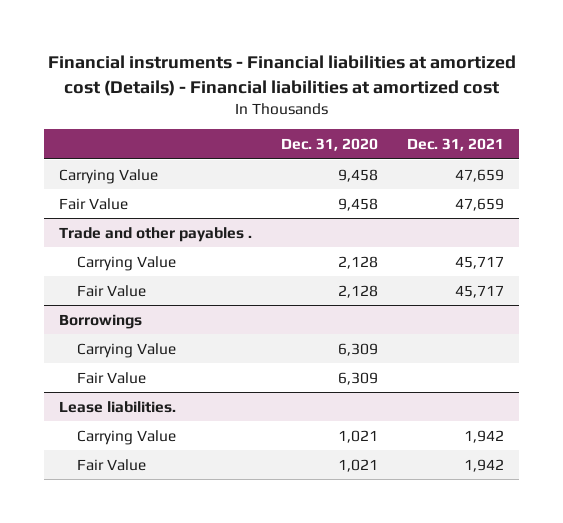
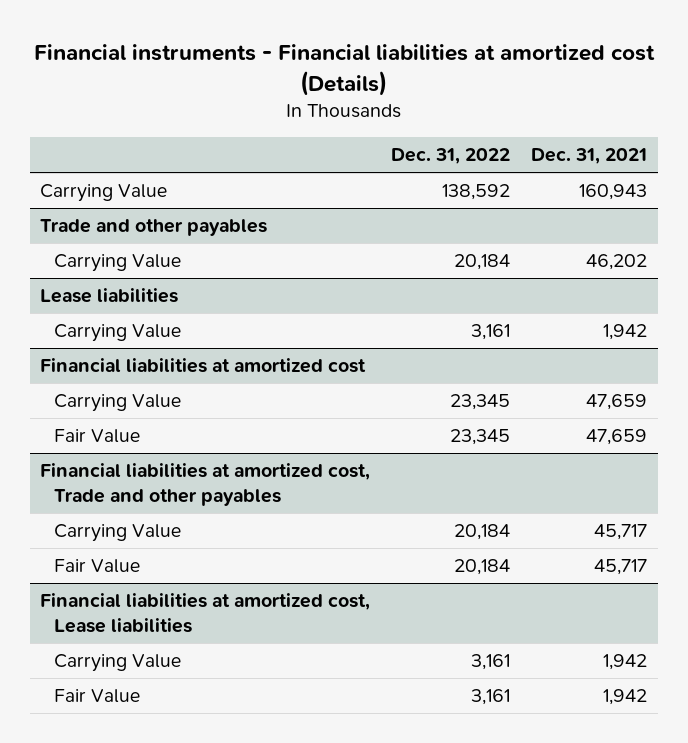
[47,55,516,96] Financial instruments - Financial liabilities at amortized cost (Details) - Financial liabilities at amortized cost -> [33,44,655,96] Financial instruments - Financial liabilities at amortized cost (Details)
[281,137,379,151] Dec. 31, 2020 -> none
none -> [391,148,511,165] Dec. 31, 2022
none -> [40,184,168,203] Carrying Value
none -> [40,219,268,237] Trade and other payables
none -> [54,254,182,273] Carrying Value
none -> [40,288,179,304] Lease liabilities
none -> [54,324,182,343] Carrying Value
none -> [40,358,367,374] Financial liabilities at amortized cost
[58,226,252,242] Trade and other payables . -> none
none -> [40,463,371,507] Financial liabilities at amortized cost, Trade and other payables
[58,313,142,329] Borrowings -> none
[76,342,176,358] Carrying Value -> none
[76,371,146,384] Fair Value -> none
[58,400,176,413] Lease liabilities. -> none
none -> [40,593,371,634] Financial liabilities at amortized cost, Lease liabilities

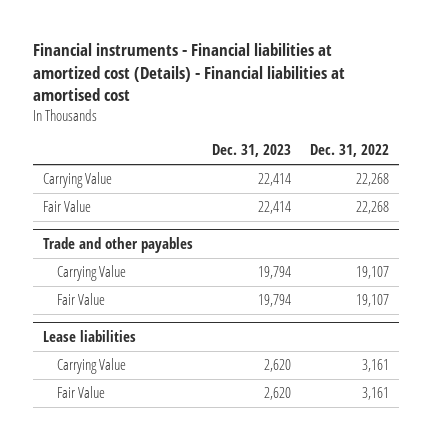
[33,44,655,96] Financial instruments - Financial liabilities at amortized cost (Details) -> [32,42,345,102] Financial instruments - Financial liabilities at amortized cost (Details) - Financial liabilities at amortised cost
[531,148,648,165] Dec. 31, 2021 -> none
none -> [211,144,291,158] Dec. 31, 2023
[442,184,511,201] 138,592 -> [356,173,390,187] 22,268
none -> [42,200,91,213] Fair Value
[454,254,511,271] 20,184 -> [356,266,390,280] 19,107
none -> [56,293,105,306] Fair Value
[40,358,367,374] Financial liabilities at amortized cost -> none
[54,394,182,413] Carrying Value -> none
[54,429,141,444] Fair Value -> none
[40,463,371,507] Financial liabilities at amortized cost, Trade and other payables -> none
[54,524,182,543] Carrying Value -> none
[54,559,141,574] Fair Value -> none
[40,593,371,634] Financial liabilities at amortized cost, Lease liabilities -> none
[54,654,182,673] Carrying Value -> none

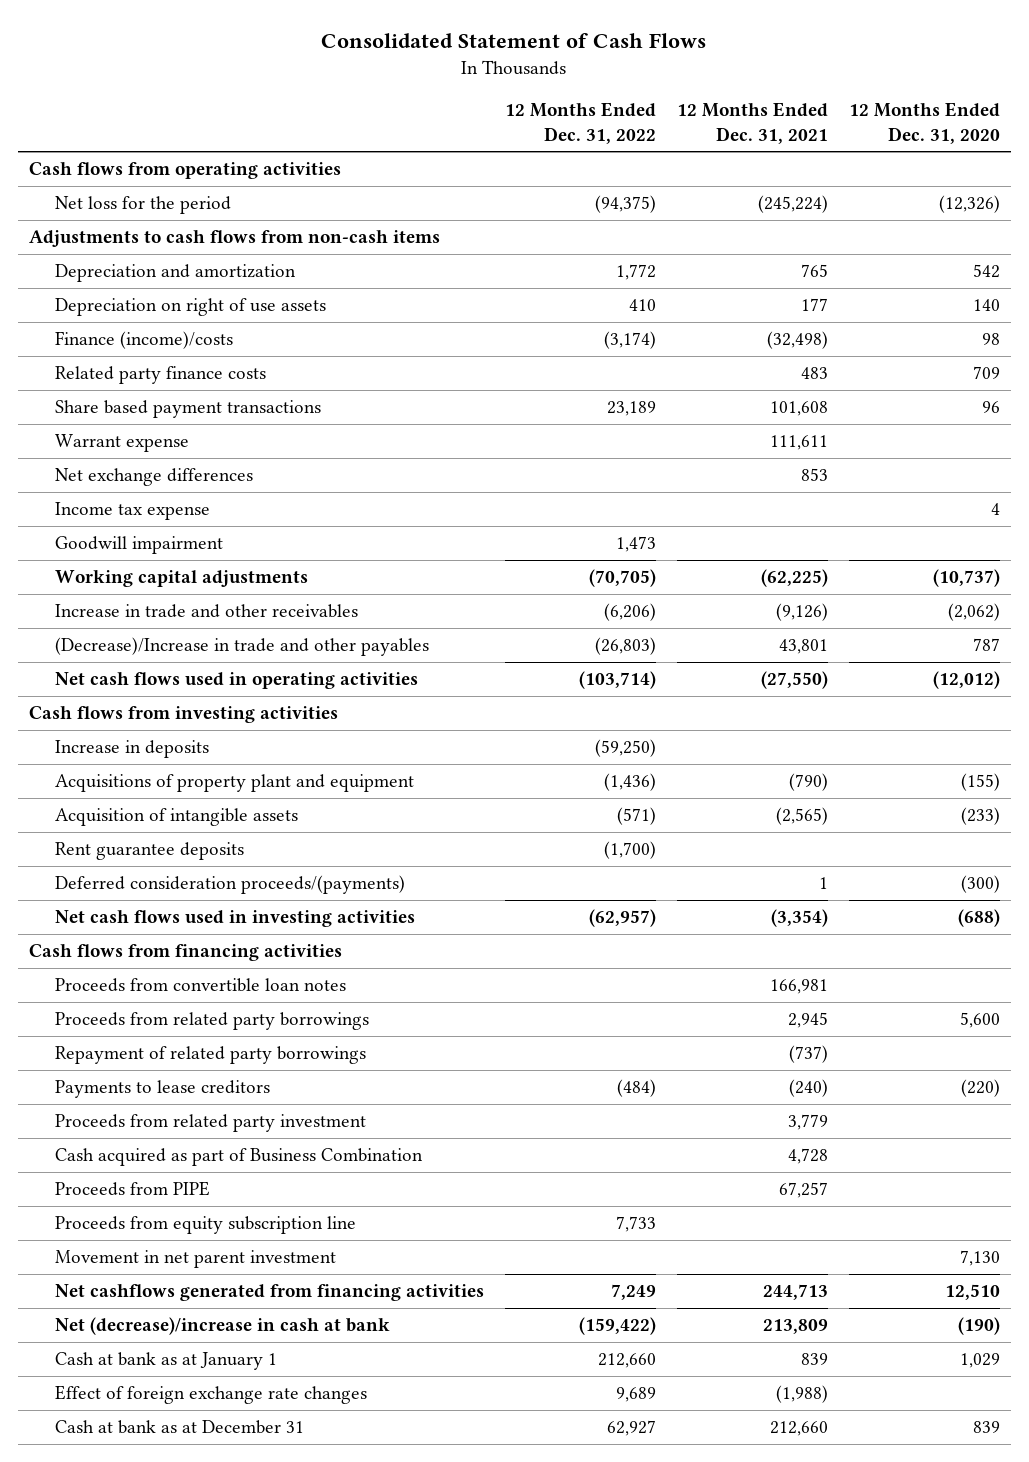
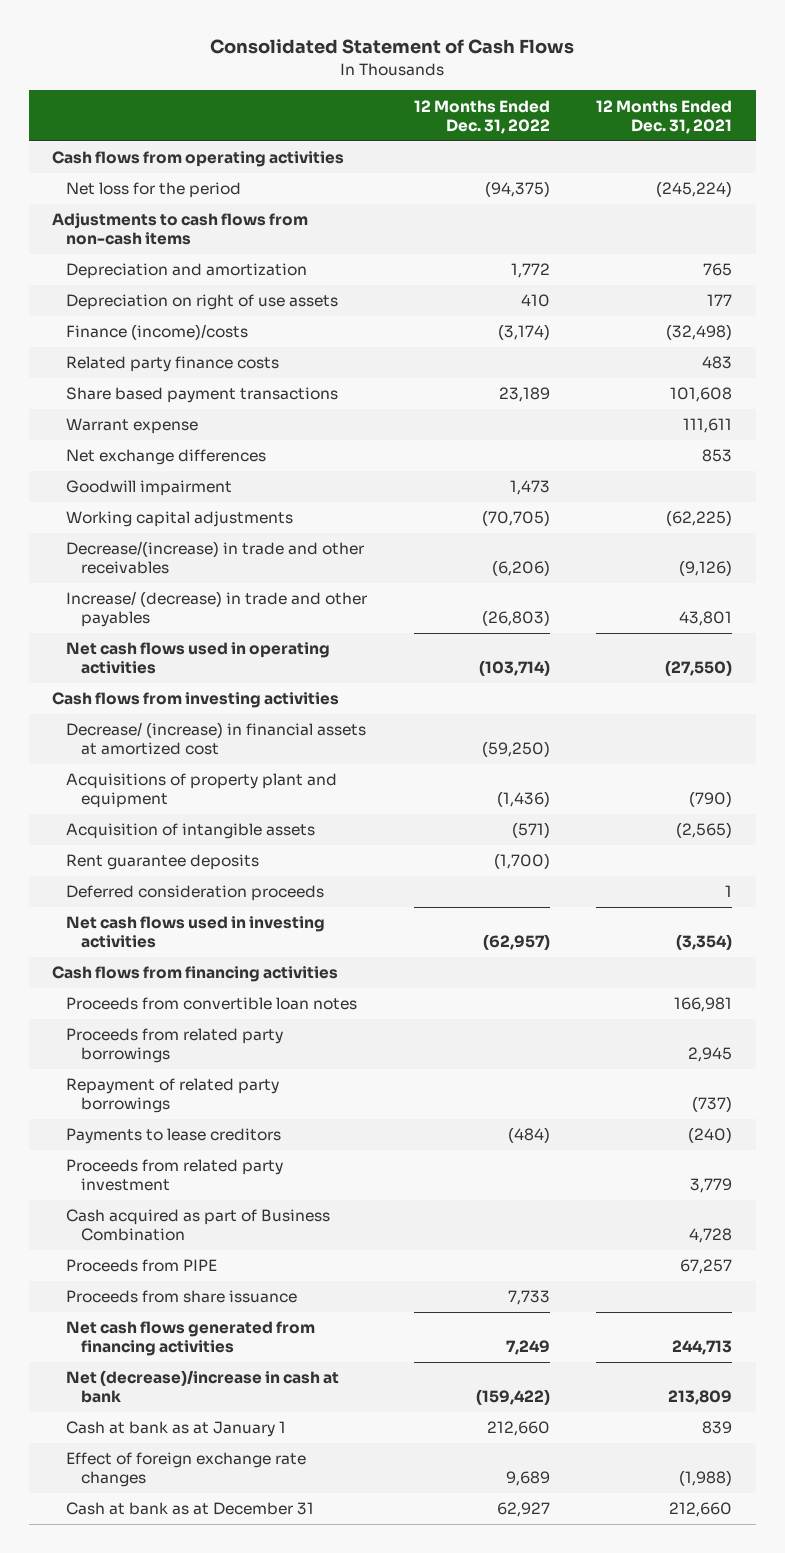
[849,102,1001,144] 12 Months Ended Dec. 31, 2020 -> none
[54,502,210,521] Income tax expense -> none
[54,604,358,619] Increase in trade and other receivables -> [66,541,365,575] Decrease/(increase) in trade and other receivables
[54,637,429,657] (Decrease)/Increase in trade and other payables -> [66,591,368,628] Increase/ (decrease) in trade and other payables
[54,740,209,759] Increase in deposits -> [66,722,367,756] Decrease/ (increase) in financial assets at amortized cost
[54,875,405,895] Deferred consideration proceeds/(payments) -> [66,885,325,902] Deferred consideration proceeds
[54,1250,336,1269] Movement in net parent investment -> none
[54,1216,356,1235] Proceeds from equity subscription line -> [66,1290,298,1304] Proceeds from share issuance
[54,1284,484,1302] Net cashflows generated from financing activities -> [66,1321,316,1357] Net cash flows generated from financing activities

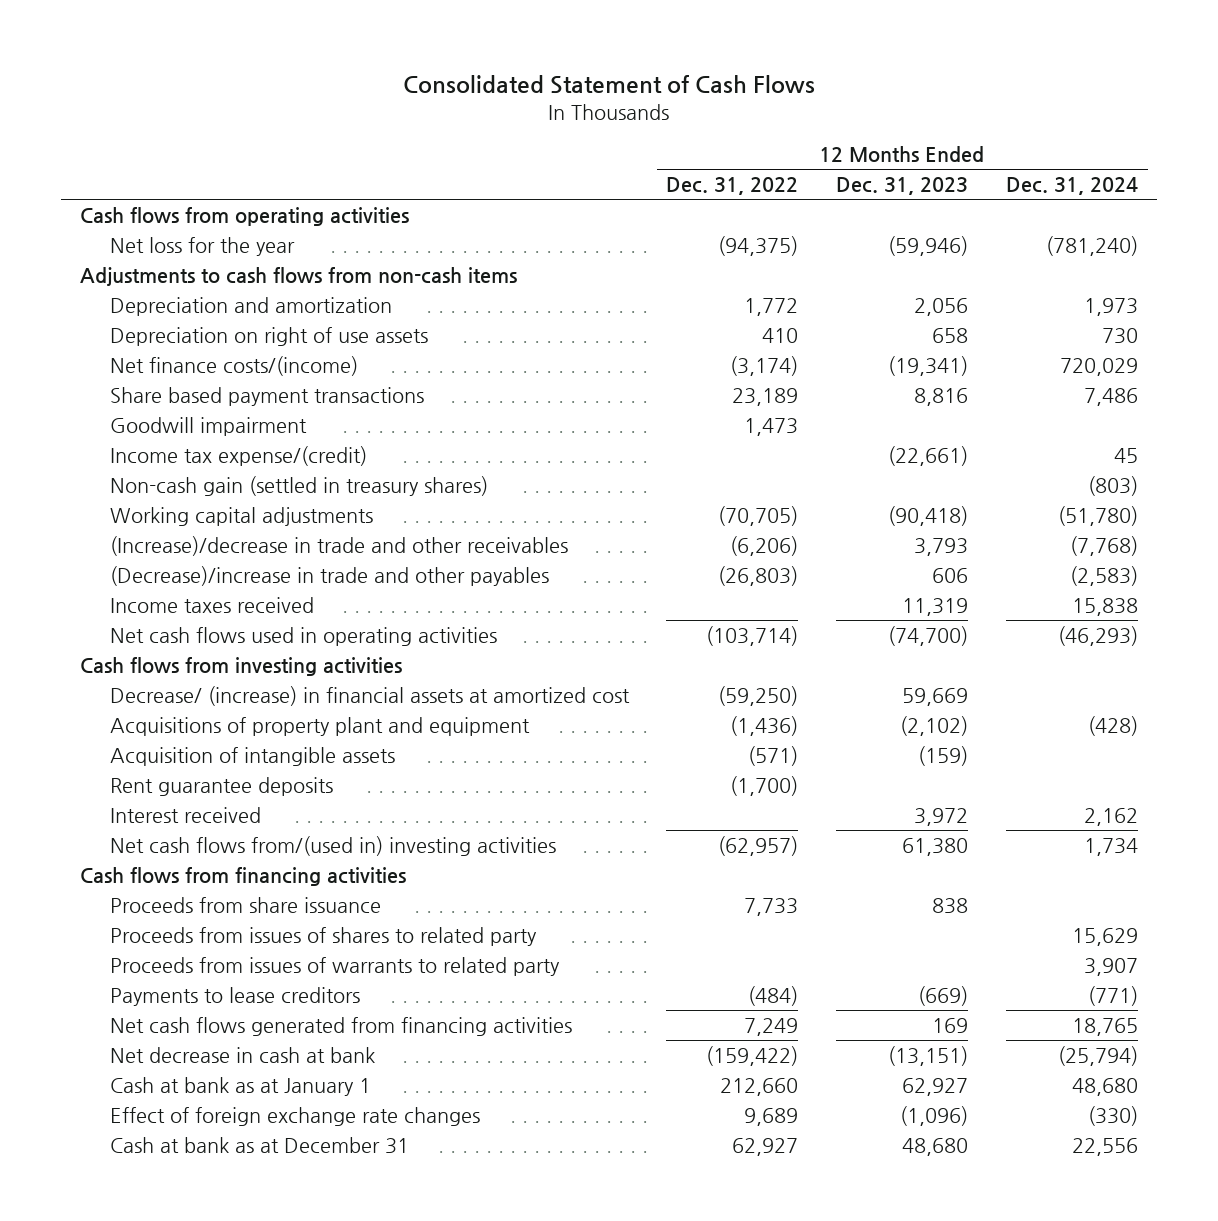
[596,99,733,134] 12 Months Ended Dec. 31, 2021 -> none
none -> [836,177,969,196] Dec. 31, 2023
none -> [1006,177,1139,196] Dec. 31, 2024
[66,182,242,199] Net loss for the period -> [109,237,295,257] Net loss for the year
[66,356,280,373] Related party finance costs -> none
[66,324,249,341] Finance (income)/costs -> [109,356,358,377] Net finance costs/(income)
[66,418,199,435] Warrant expense -> none
[66,449,267,466] Net exchange differences -> none
none -> [109,446,367,467] Income tax expense/(credit)
none -> [109,476,488,497] Non-cash gain (settled in treasury shares)
[66,541,365,575] Decrease/(increase) in trade and other receivables -> [109,536,568,557] (Increase)/decrease in trade and other receivables
[66,591,368,628] Increase/ (decrease) in trade and other payables -> [109,566,549,587] (Decrease)/increase in trade and other payables
none -> [109,597,314,614] Income taxes received
[66,885,325,902] Deferred consideration proceeds -> none
none -> [109,807,261,824] Interest received
[66,916,326,949] Net cash flows used in investing activities -> [109,836,556,857] Net cash flows from/(used in) investing activities
[66,997,358,1011] Proceeds from convertible loan notes -> none
[66,1028,284,1064] Proceeds from related party borrowings -> none
[66,1078,280,1114] Repayment of related party borrowings -> none
[66,1159,284,1192] Proceeds from related party investment -> none
[66,1209,331,1242] Cash acquired as part of Business Combination -> none
[66,1259,218,1273] Proceeds from PIPE -> none
none -> [109,927,537,947] Proceeds from issues of shares to related party
none -> [109,957,560,977] Proceeds from issues of warrants to related party
[66,1128,282,1145] Payments to lease creditors -> [109,987,360,1007] Payments to lease creditors
[66,1370,340,1404] Net (decrease)/increase in cash at bank -> [109,1047,375,1064] Net decrease in cash at bank

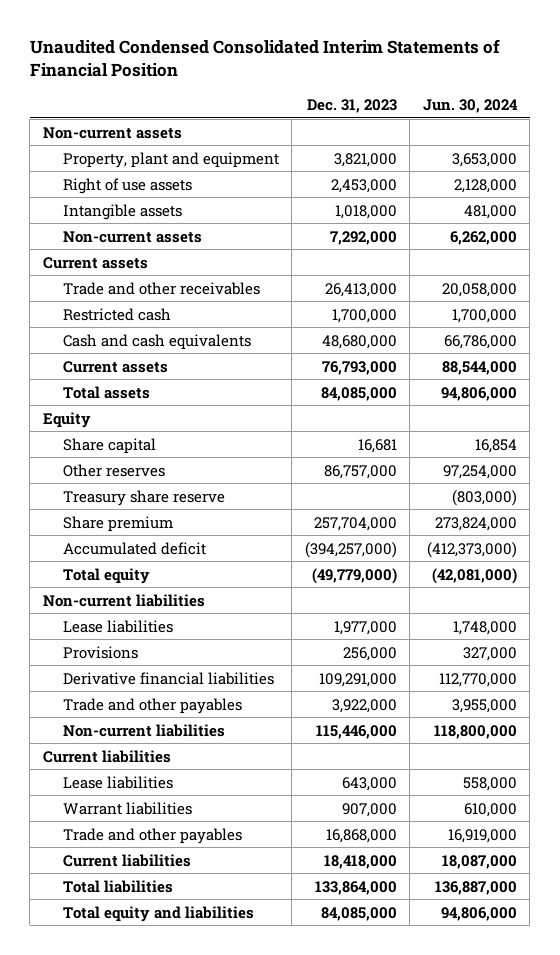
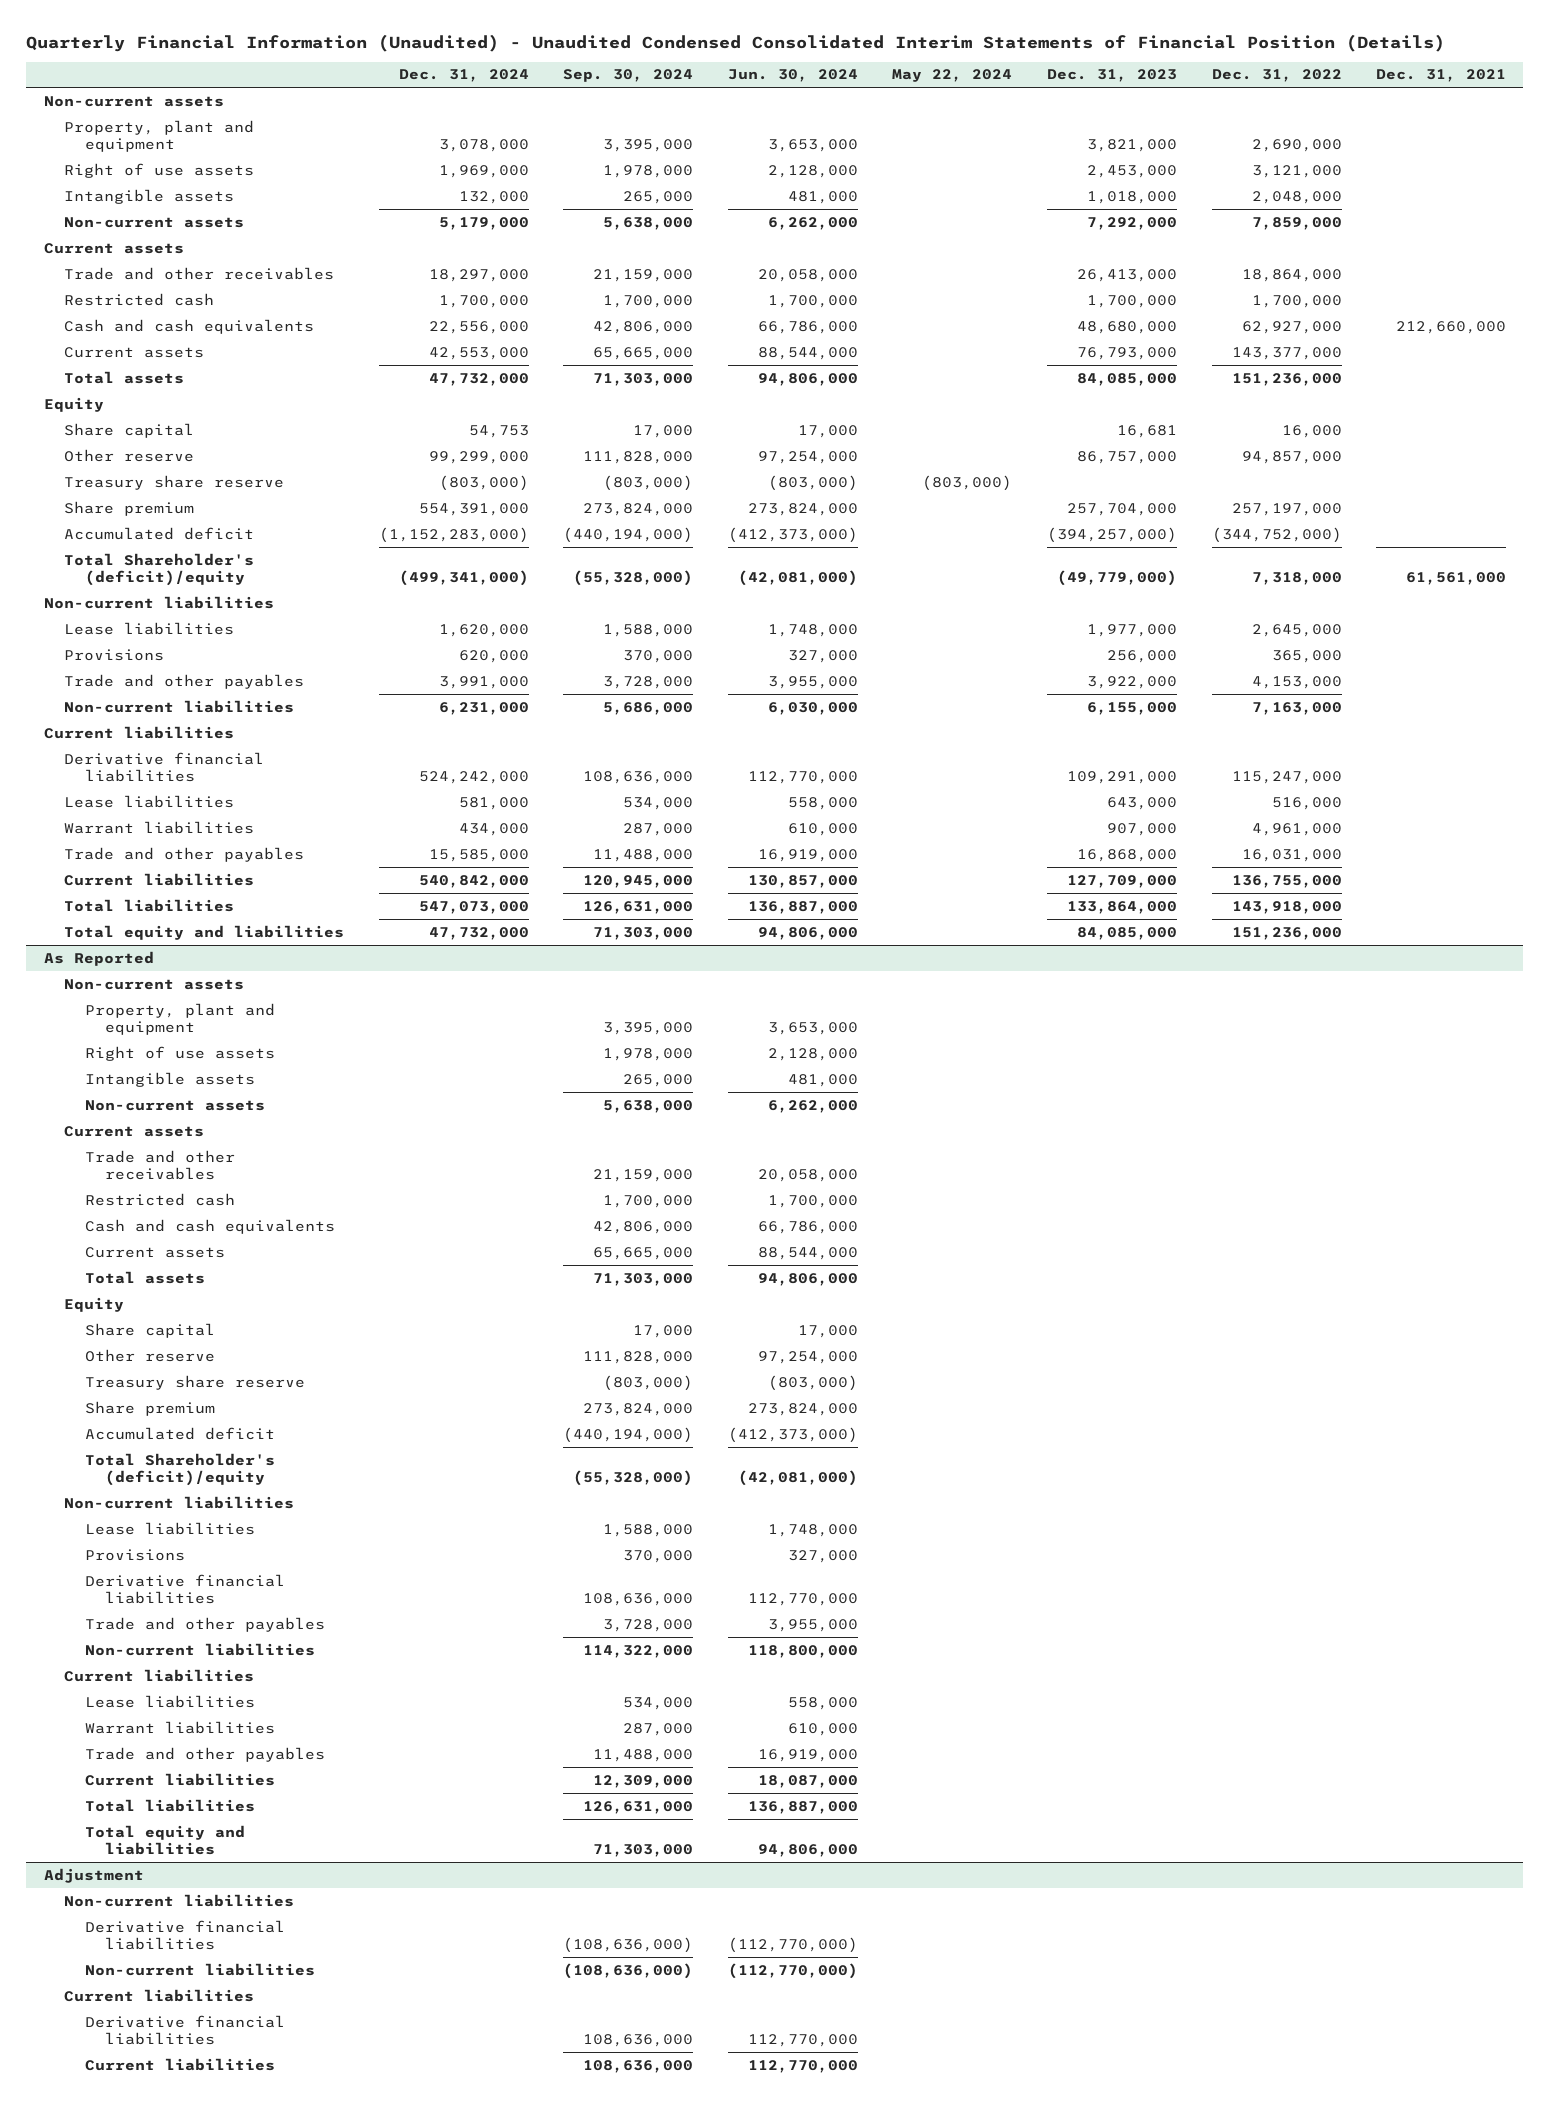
[29,39,500,78] Unaudited Condensed Consolidated Interim Statements of Financial Position -> [26,33,1446,52] Quarterly Financial Information (Unaudited) - Unaudited Condensed Consolidated Interim Statements of Financial Position (Details)
none -> [398,69,529,83] Dec. 31, 2024
none -> [563,69,694,83] Sep. 30, 2024
none -> [892,69,1013,83] May 22, 2024
none -> [1211,69,1342,83] Dec. 31, 2022
none -> [1376,69,1507,83] Dec. 31, 2021
[474,438,517,453] 16,854 -> [797,424,858,438] 17,000
[62,463,165,477] Other reserves -> [64,448,195,462] Other reserve
[62,567,150,584] Total equity -> [64,552,255,586] Total Shareholder's (deficit)/equity
[315,724,397,739] 115,446,000 -> [1086,701,1177,715] 6,155,000
[433,724,517,739] 118,800,000 -> [767,701,858,715] 6,030,000
[62,671,274,685] Derivative financial liabilities -> [64,751,265,782] Derivative financial liabilities
[323,854,397,869] 18,418,000 -> [1066,874,1177,888] 127,709,000
[441,854,517,869] 18,087,000 -> [747,874,858,888] 130,857,000
none -> [43,950,154,966] As Reported
none -> [64,978,245,990] Non-current assets
none -> [84,1002,275,1035] Property, plant and equipment
none -> [84,1045,275,1061] Right of use assets
none -> [84,1071,255,1087] Intangible assets
none -> [84,1099,265,1111] Non-current assets
none -> [64,1125,205,1137] Current assets
none -> [84,1149,235,1180] Trade and other receivables
none -> [84,1192,235,1206] Restricted cash
none -> [84,1218,335,1234] Cash and cash equivalents
none -> [84,1246,225,1258] Current assets
none -> [84,1270,205,1284] Total assets
none -> [64,1296,125,1312] Equity
none -> [84,1322,215,1338] Share capital
none -> [84,1348,215,1362] Other reserve
none -> [84,1374,305,1390] Treasury share reserve
none -> [84,1400,215,1416] Share premium
none -> [84,1426,275,1440] Accumulated deficit
none -> [84,1452,275,1486] Total Shareholder's (deficit)/equity
none -> [64,1495,295,1509] Non-current liabilities
none -> [84,1521,255,1535] Lease liabilities
none -> [84,1548,185,1561] Provisions
none -> [84,1573,285,1604] Derivative financial liabilities
none -> [84,1616,325,1632] Trade and other payables
none -> [84,1642,315,1656] Non-current liabilities
none -> [64,1668,255,1682] Current liabilities
none -> [84,1694,255,1708] Lease liabilities
none -> [84,1720,275,1734] Warrant liabilities
none -> [84,1746,325,1762] Trade and other payables
none -> [84,1772,275,1786] Current liabilities
none -> [84,1798,255,1812] Total liabilities
none -> [84,1824,245,1855] Total equity and liabilities
none -> [43,1867,144,1883] Adjustment
none -> [64,1893,295,1907] Non-current liabilities
none -> [84,1919,285,1950] Derivative financial liabilities
none -> [84,1962,315,1976] Non-current liabilities
none -> [64,1988,255,2002] Current liabilities
none -> [84,2014,285,2045] Derivative financial liabilities
none -> [84,2057,275,2071] Current liabilities

